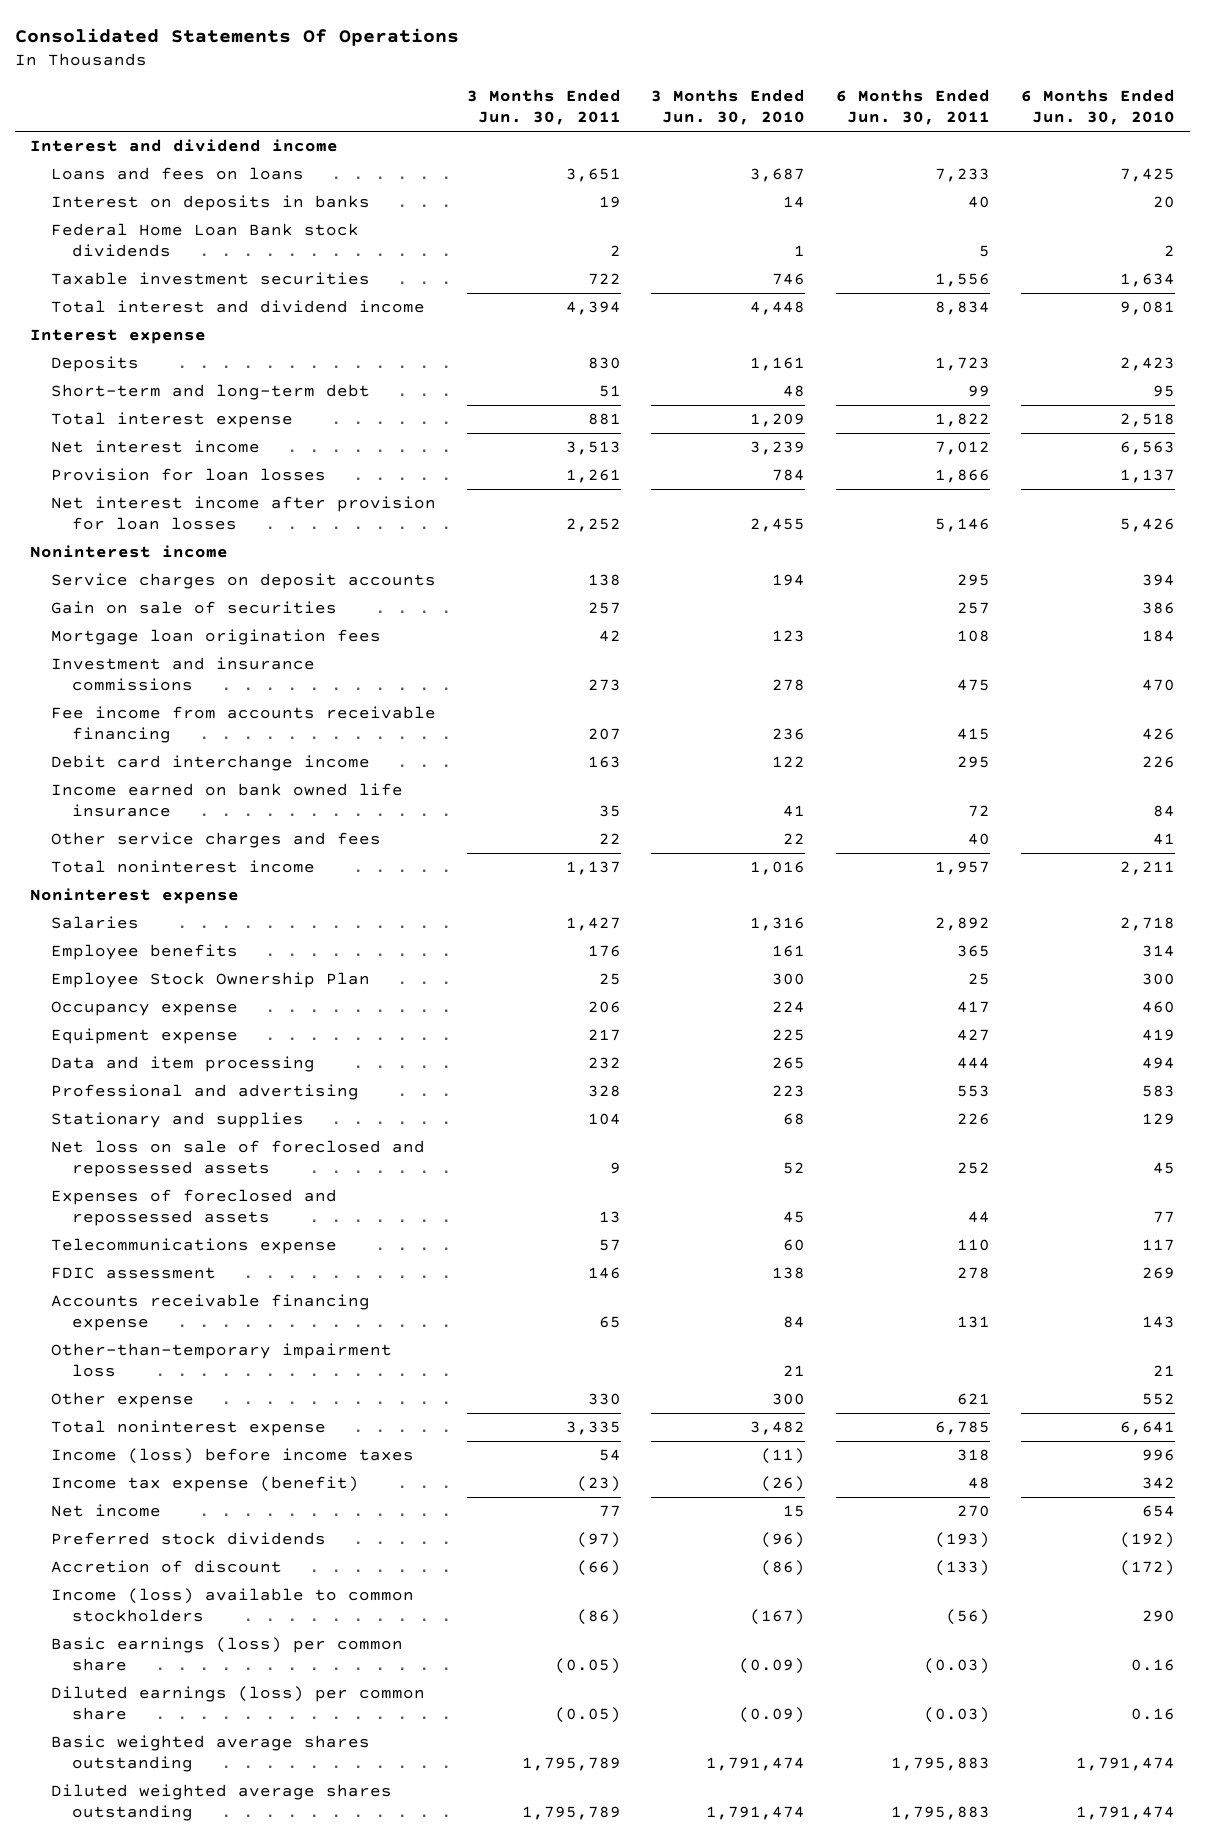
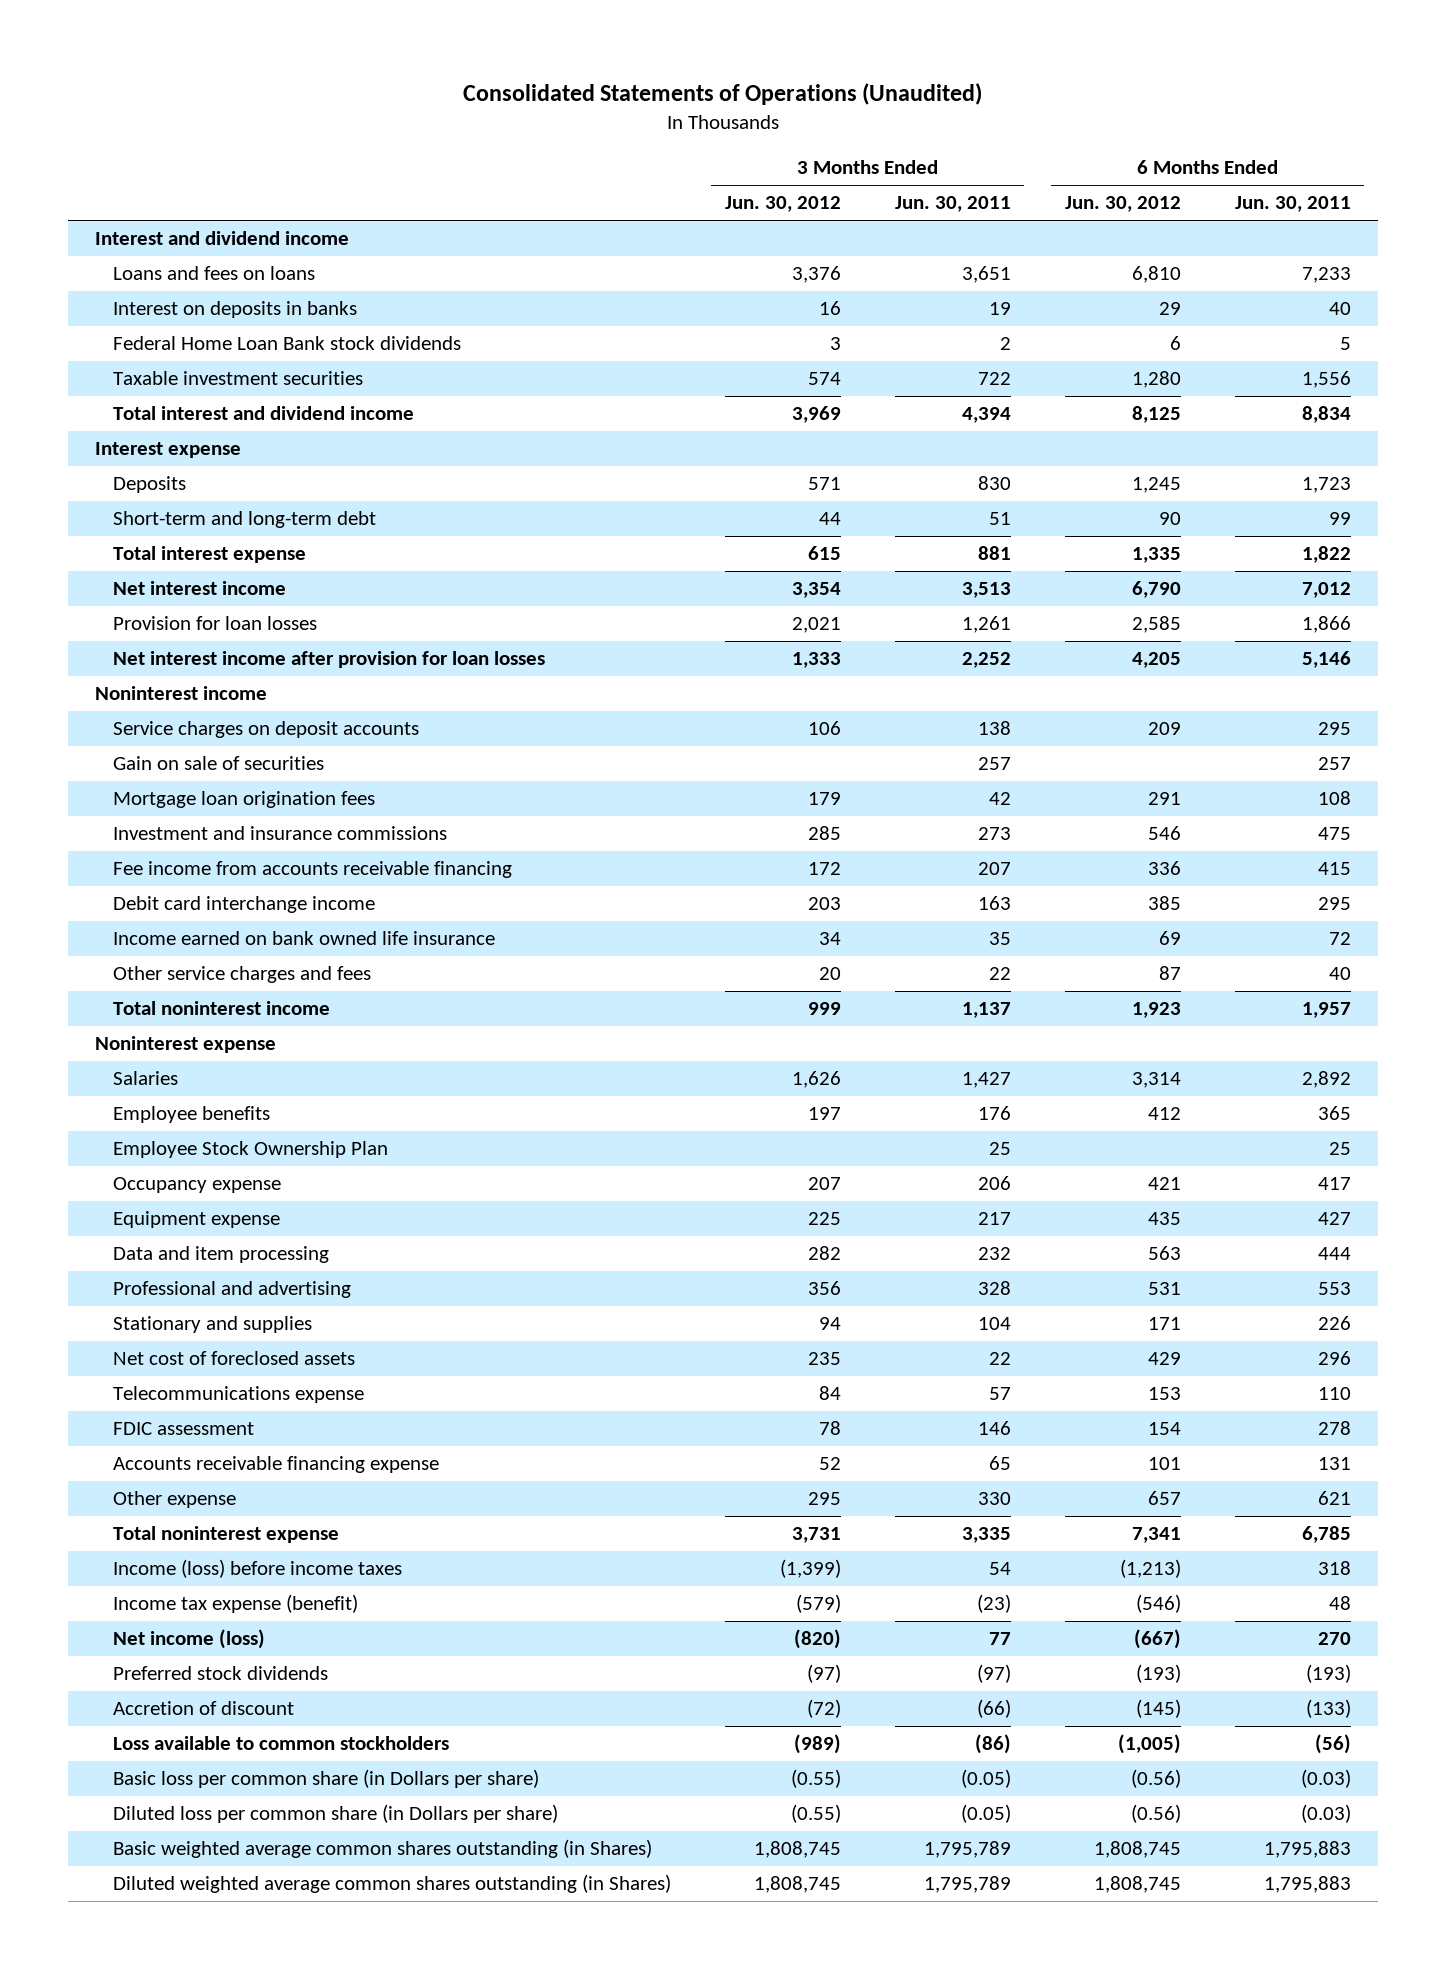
[14,27,459,46] Consolidated Statements Of Operations -> [463,82,983,105] Consolidated Statements of Operations (Unaudited)
[651,89,806,126] 3 Months Ended Jun. 30, 2010 -> none
[1020,89,1175,126] 6 Months Ended Jun. 30, 2010 -> none
none -> [724,196,841,213] Jun. 30, 2012
none -> [1064,196,1181,213] Jun. 30, 2012
[51,1139,426,1177] Net loss on sale of foreclosed and repossessed assets -> none
[51,1188,338,1226] Expenses of foreclosed and repossessed assets -> none
none -> [112,1351,355,1366] Net cost of foreclosed assets
[51,1342,393,1377] Other-than-temporary impairment loss -> none
[51,1503,162,1517] Net income -> [112,1629,265,1650] Net income (loss)
[51,1587,415,1622] Income (loss) available to common stockholders -> [112,1736,449,1751] Loss available to common stockholders
[51,1636,404,1671] Basic earnings (loss) per common share -> [112,1769,539,1789] Basic loss per common share (in Dollars per share)
[51,1685,426,1720] Diluted earnings (loss) per common share -> [112,1804,558,1824] Diluted loss per common share (in Dollars per share)
[51,1734,371,1772] Basic weighted average shares outstanding -> [112,1839,652,1859] Basic weighted average common shares outstanding (in Shares)
[51,1783,393,1821] Diluted weighted average shares outstanding -> [112,1874,671,1894] Diluted weighted average common shares outstanding (in Shares)

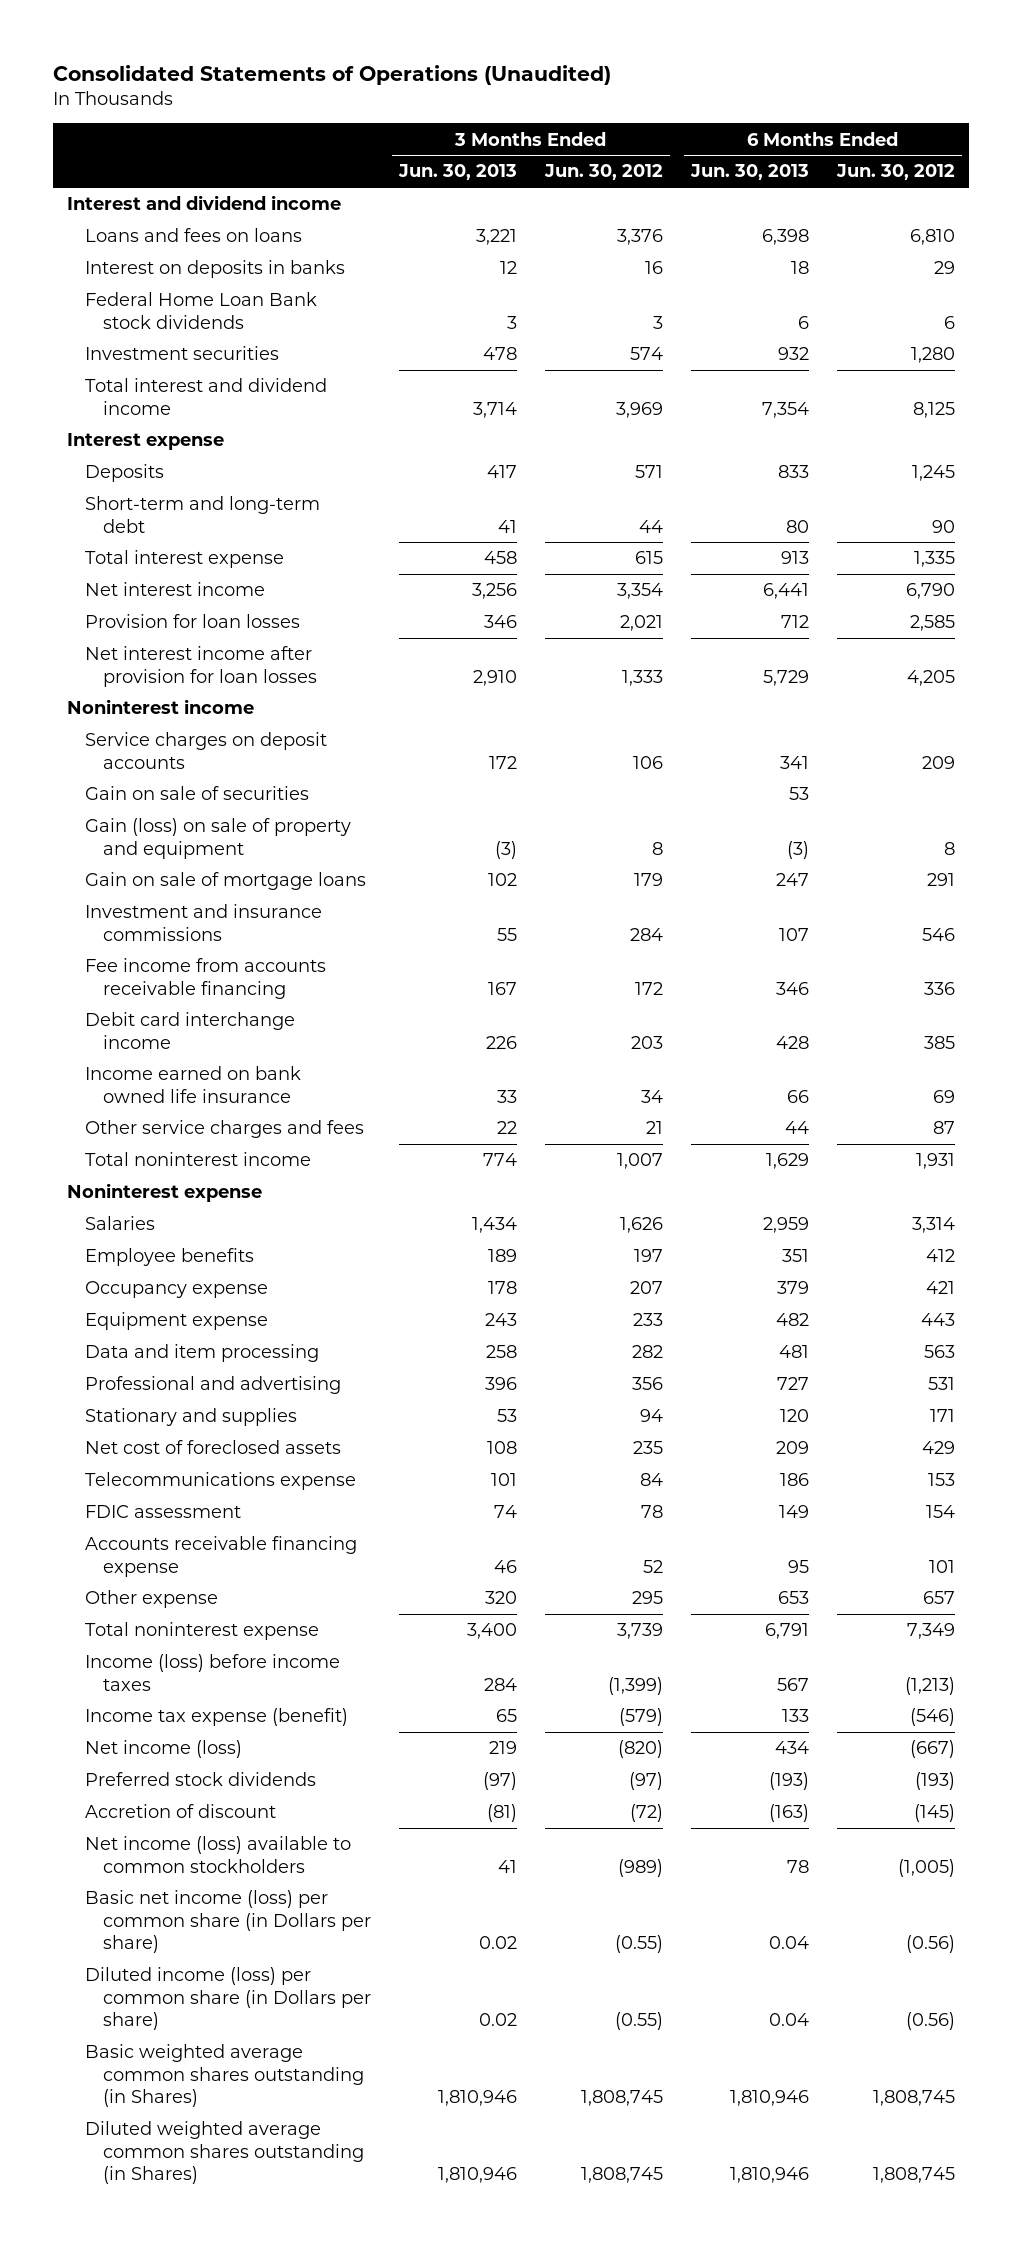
[894,196,1011,213] Jun. 30, 2011 -> none
[1234,196,1351,213] Jun. 30, 2011 -> none
none -> [398,164,518,181] Jun. 30, 2013
none -> [690,164,810,181] Jun. 30, 2013
[112,371,363,386] Taxable investment securities -> [85,346,280,361] Investment securities
none -> [85,818,352,859] Gain (loss) on sale of property and equipment
[112,791,375,809] Mortgage loan origination fees -> [85,872,367,891] Gain on sale of mortgage loans
[807,826,841,841] 285 -> [630,927,664,941] 284
[818,967,841,981] 20 -> [646,1121,664,1135] 21
[807,1002,841,1016] 999 -> [617,1153,664,1170] 1,007
[1131,1002,1181,1019] 1,923 -> [916,1153,956,1170] 1,931
[112,1141,388,1159] Employee Stock Ownership Plan -> none
[807,1212,841,1226] 225 -> [633,1313,664,1327] 233
[1147,1212,1181,1226] 435 -> [921,1313,956,1327] 443
[791,1527,841,1544] 3,731 -> [617,1623,664,1640] 3,739
[1131,1527,1181,1544] 7,341 -> [907,1623,956,1640] 7,349
[112,1736,449,1751] Loss available to common stockholders -> [85,1836,352,1873] Net income (loss) available to common stockholders
[112,1769,539,1789] Basic loss per common share (in Dollars per share) -> [85,1890,372,1954] Basic net income (loss) per common share (in Dollars per share)
[112,1804,558,1824] Diluted loss per common share (in Dollars per share) -> [85,1967,372,2031] Diluted income (loss) per common share (in Dollars per share)

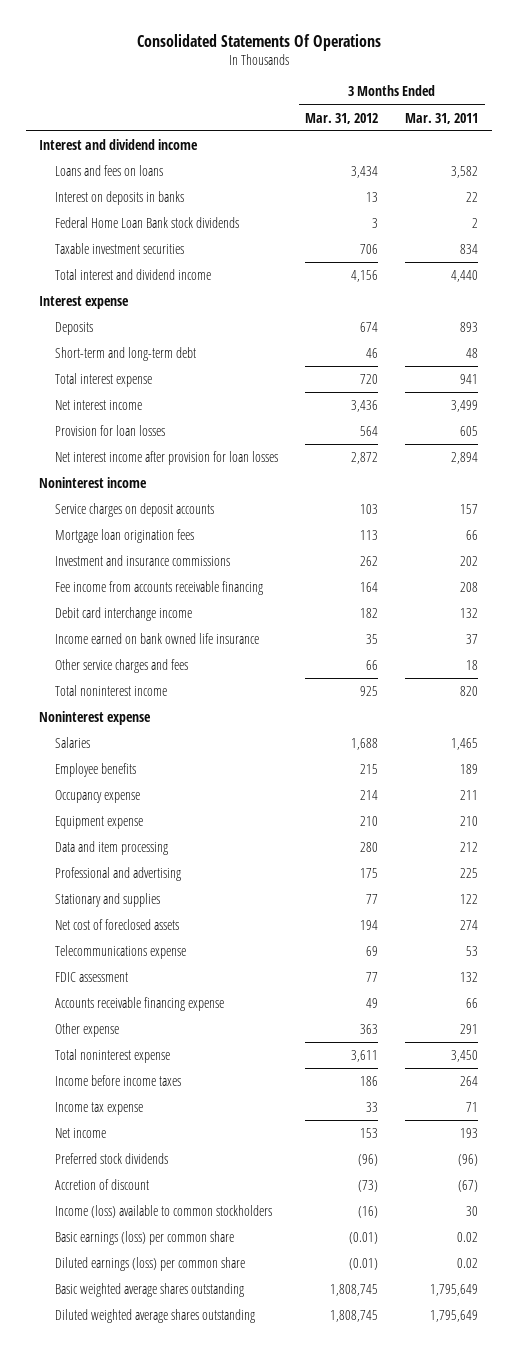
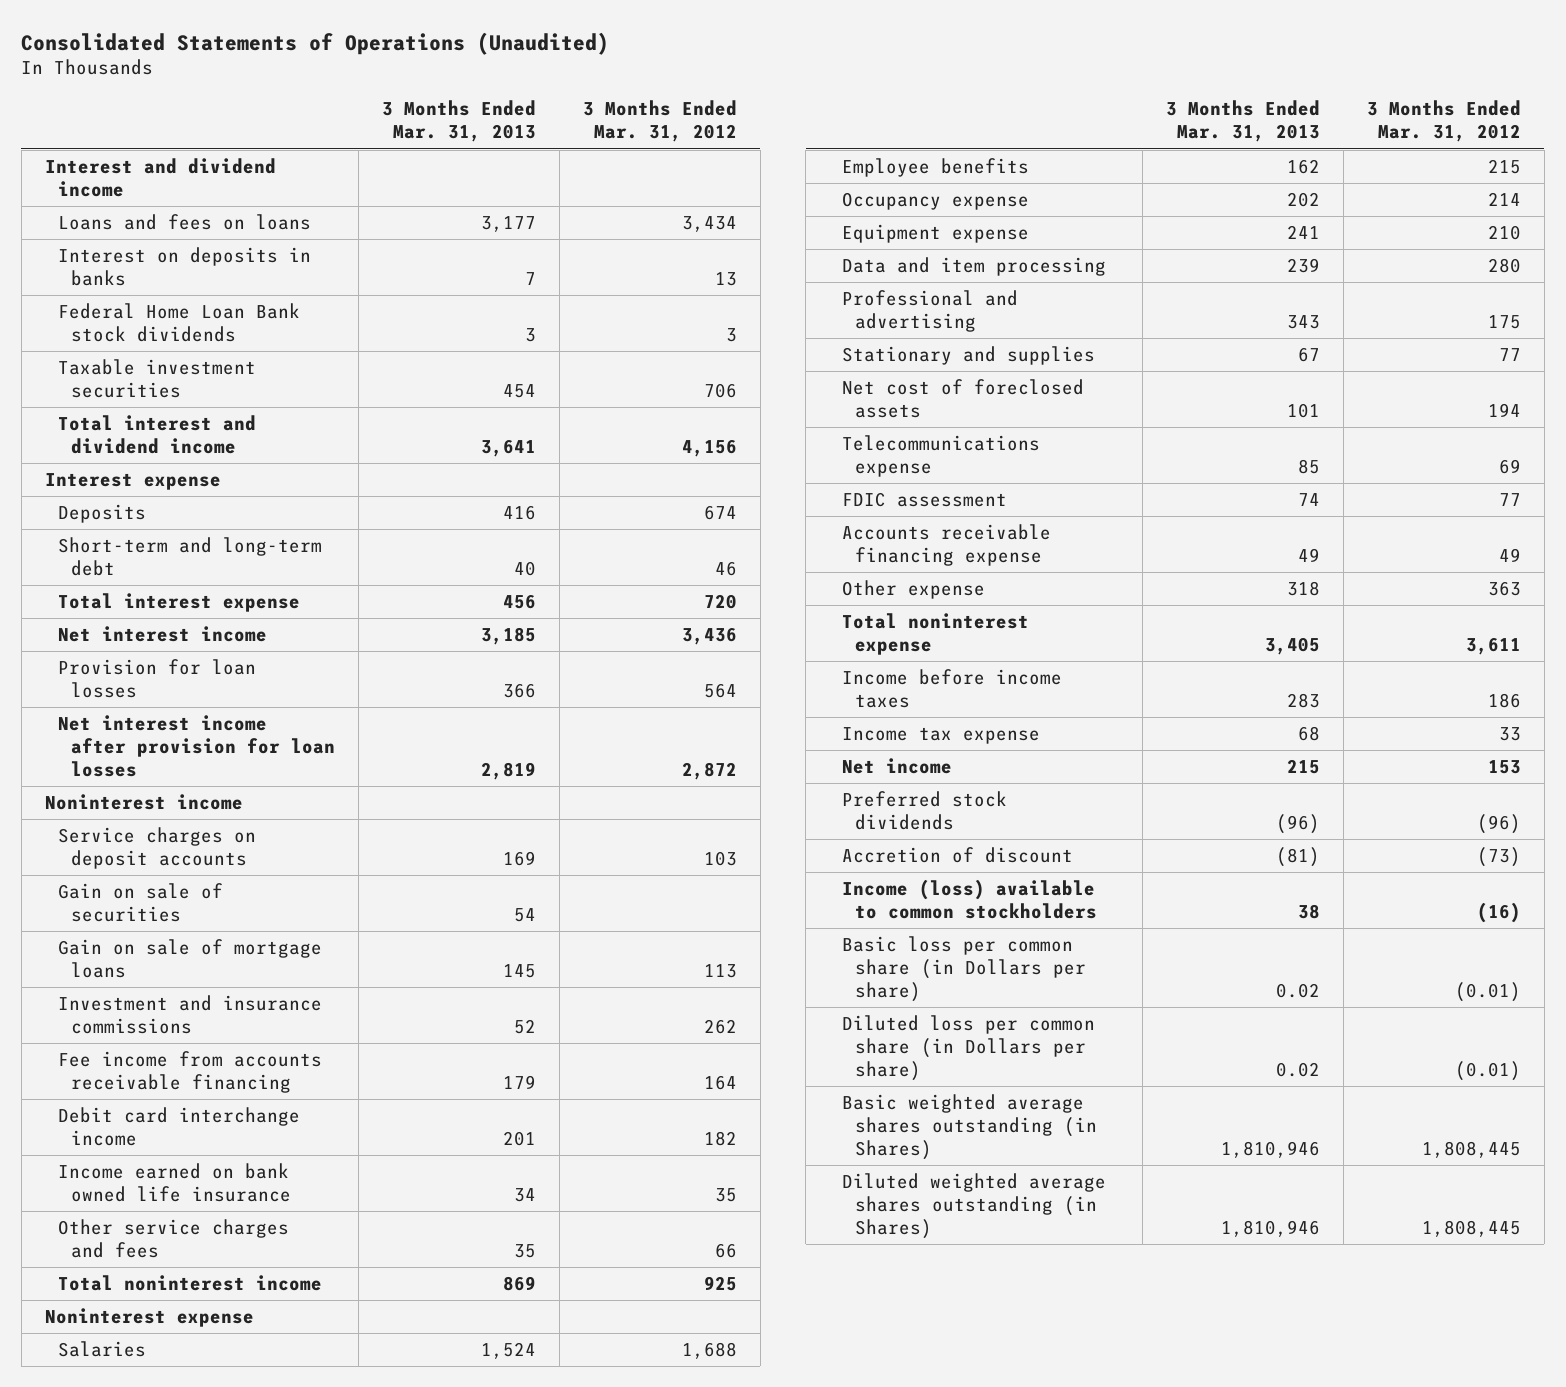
[136,33,381,51] Consolidated Statements Of Operations -> [21,31,610,55] Consolidated Statements of Operations (Unaudited)
[405,112,479,124] Mar. 31, 2011 -> none
none -> [381,100,536,143] 3 Months Ended Mar. 31, 2013
none -> [57,882,223,922] Gain on sale of securities
[55,528,195,543] Mortgage loan origination fees -> [57,938,322,978] Gain on sale of mortgage loans
[55,1230,235,1245] Basic earnings (loss) per common share -> [842,935,1087,1002] Basic loss per common share (in Dollars per share)
[55,1256,246,1271] Diluted earnings (loss) per common share -> [842,1014,1096,1081] Diluted loss per common share (in Dollars per share)
[55,1282,245,1297] Basic weighted average shares outstanding -> [842,1093,1098,1160] Basic weighted average shares outstanding (in Shares)
[330,1283,379,1296] 1,808,745 -> [1422,1140,1522,1158] 1,808,445
[55,1308,256,1323] Diluted weighted average shares outstanding -> [842,1172,1107,1239] Diluted weighted average shares outstanding (in Shares)
[330,1309,379,1322] 1,808,745 -> [1422,1219,1522,1237] 1,808,445

